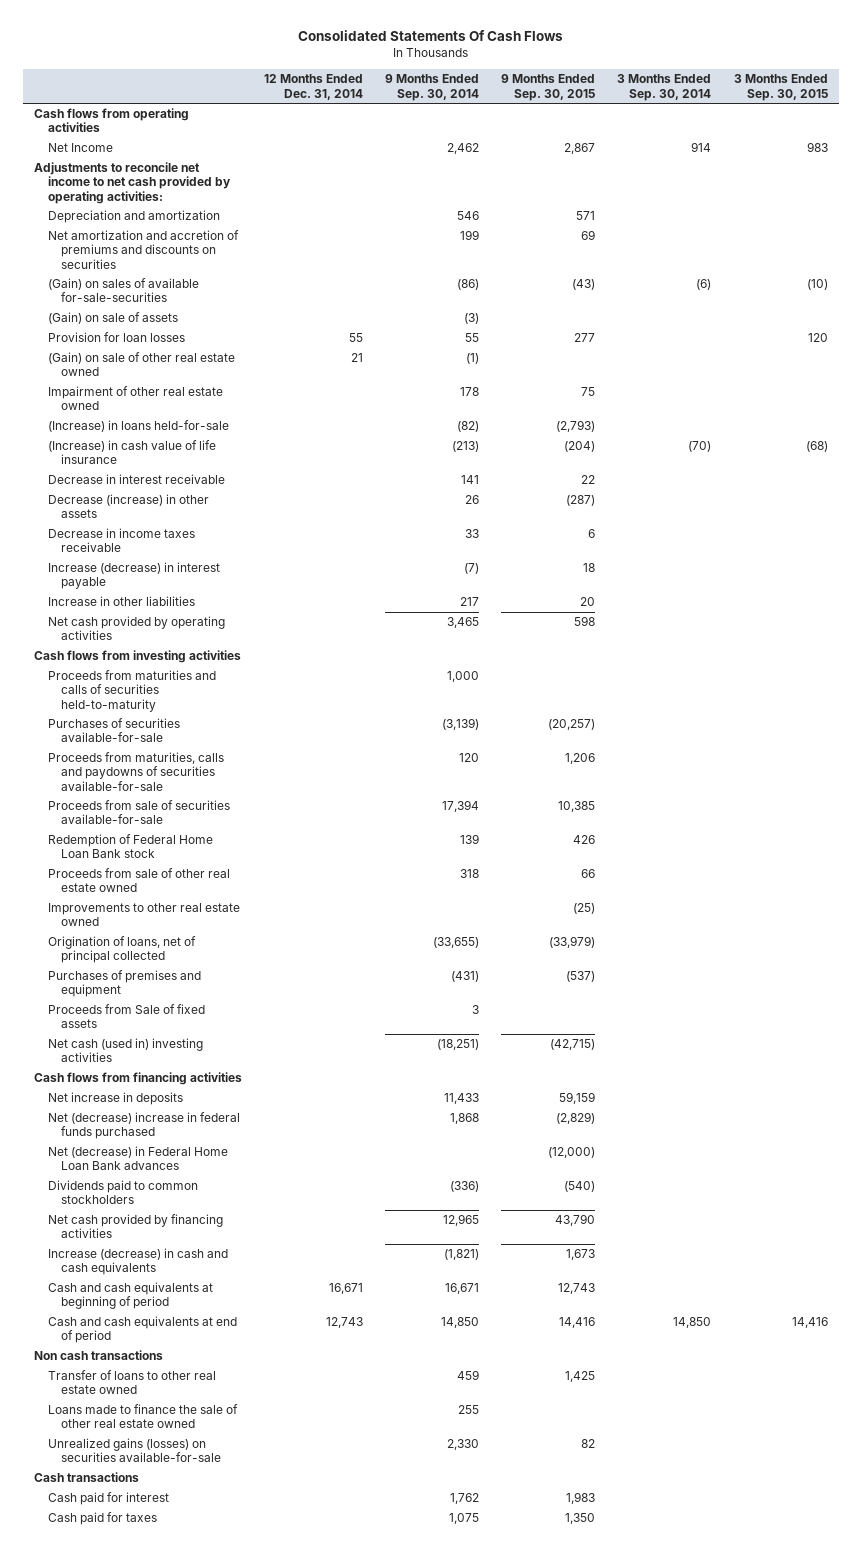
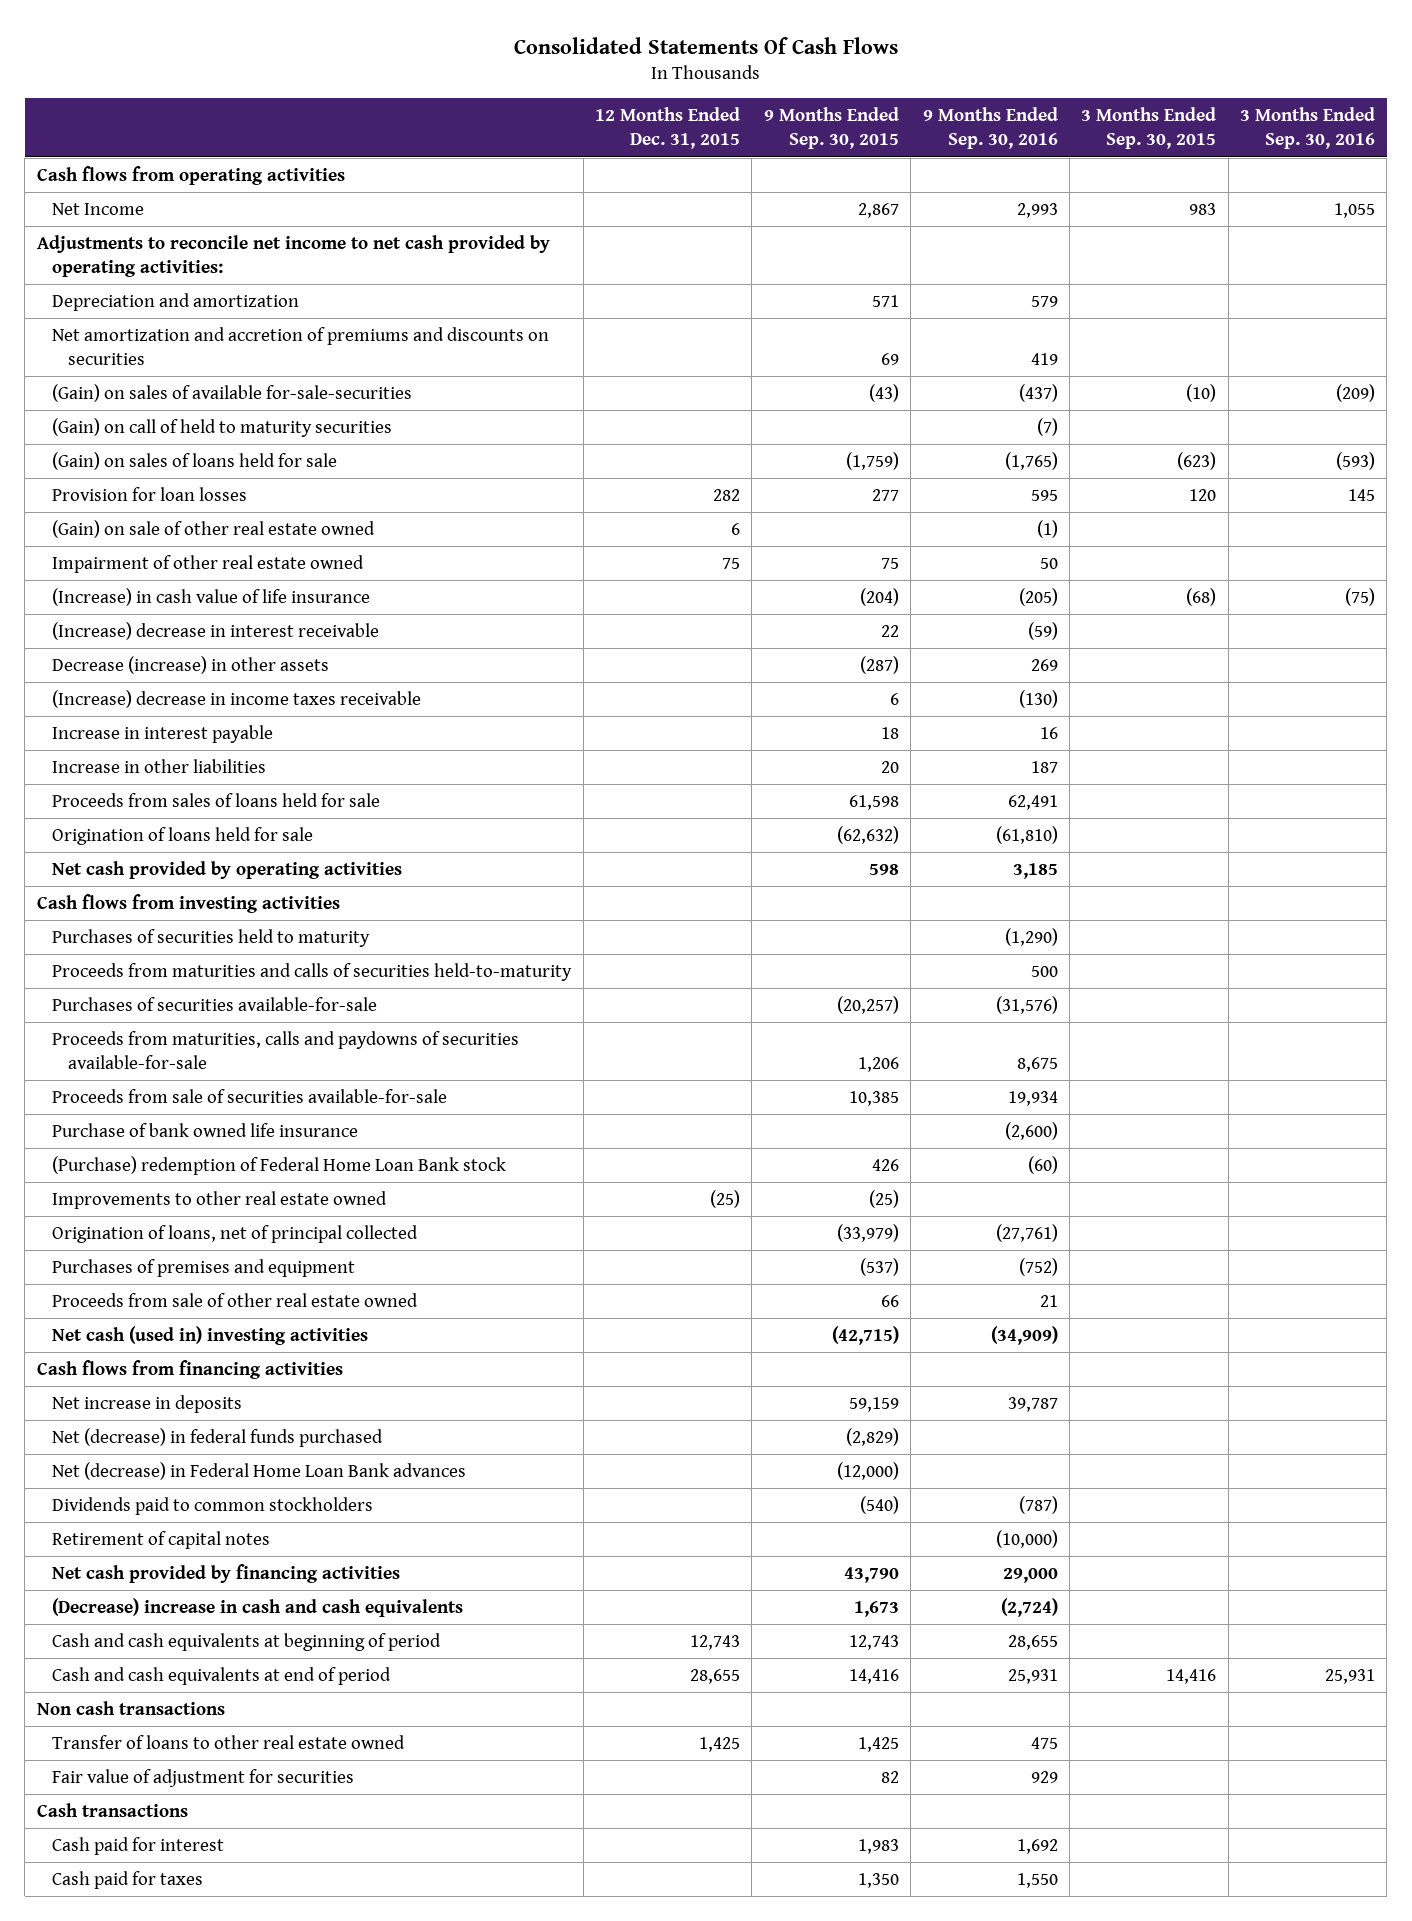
[264,74,364,100] 12 Months Ended Dec. 31, 2014 -> none
[385,74,480,101] 9 Months Ended Sep. 30, 2014 -> none
[617,74,712,101] 3 Months Ended Sep. 30, 2014 -> none
none -> [595,107,741,150] 12 Months Ended Dec. 31, 2015
none -> [922,107,1058,150] 9 Months Ended Sep. 30, 2016
none -> [1239,107,1375,150] 3 Months Ended Sep. 30, 2016
[47,312,178,325] (Gain) on sale of assets -> none
none -> [52,417,393,437] (Gain) on call of held to maturity securities
none -> [52,451,338,470] (Gain) on sales of loans held for sale
[47,420,229,433] (Increase) in loans held-for-sale -> none
[47,474,225,485] Decrease in interest receivable -> [52,621,380,640] (Increase) decrease in interest receivable
[47,528,195,553] Decrease in income taxes receivable -> [52,689,422,708] (Increase) decrease in income taxes receivable
[47,562,220,590] Increase (decrease) in interest payable -> [52,724,274,743] Increase in interest payable
none -> [52,792,381,807] Proceeds from sales of loans held for sale
none -> [52,826,314,845] Origination of loans held for sale
none -> [52,928,371,947] Purchases of securities held to maturity
none -> [52,1122,359,1137] Purchase of bank owned life insurance
[47,834,213,859] Redemption of Federal Home Loan Bank stock -> [52,1155,507,1175] (Purchase) redemption of Federal Home Loan Bank stock
[47,1004,205,1029] Proceeds from Sale of fixed assets -> none
[47,868,230,893] Proceeds from sale of other real estate owned -> [52,1292,419,1307] Proceeds from sale of other real estate owned
[47,1112,240,1140] Net (decrease) increase in federal funds purchased -> [52,1427,384,1447] Net (decrease) in federal funds purchased
none -> [52,1530,271,1549] Retirement of capital notes
[47,1248,228,1276] Increase (decrease) in cash and cash equivalents -> [52,1597,464,1617] (Decrease) increase in cash and cash equivalents
[47,1404,238,1429] Loans made to finance the sale of other real estate owned -> none
[47,1438,222,1463] Unrealized gains (losses) on securities available-for-sale -> none
none -> [52,1768,355,1787] Fair value of adjustment for securities

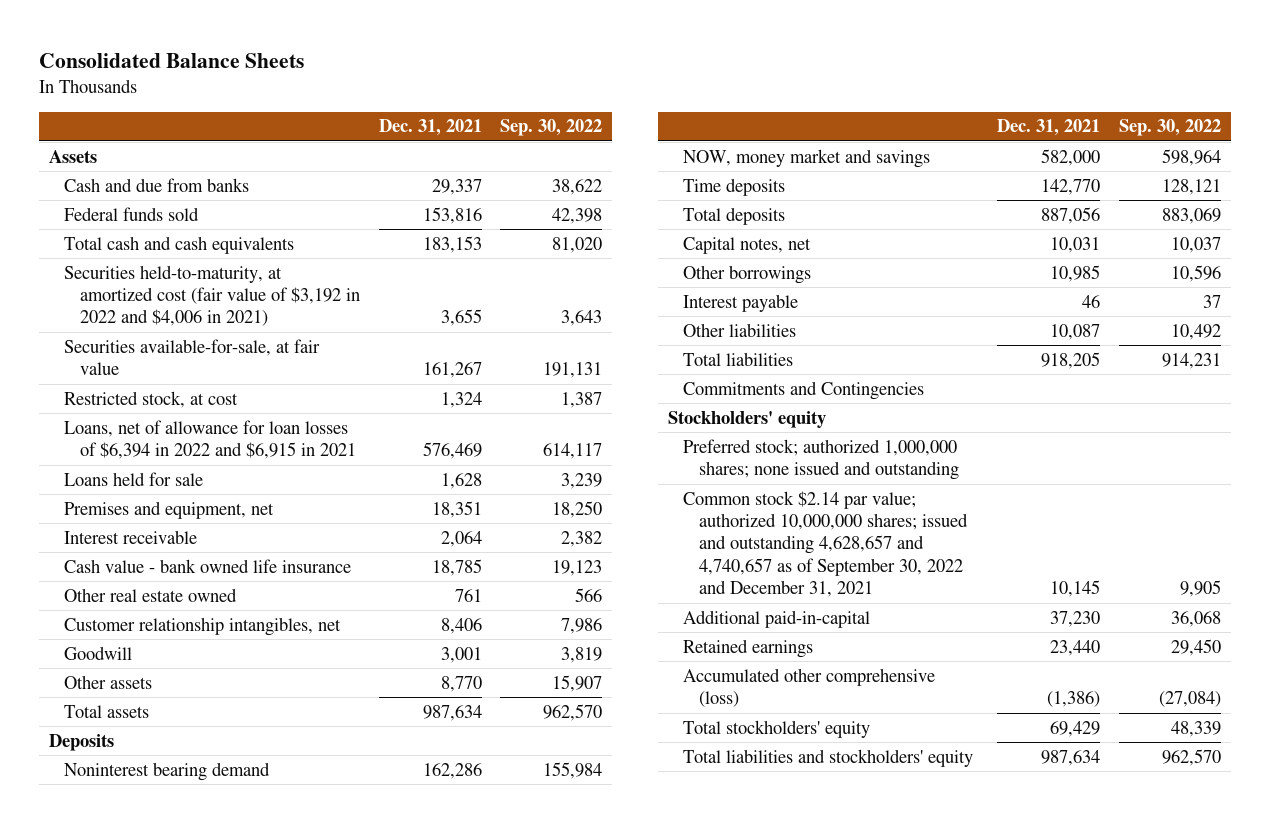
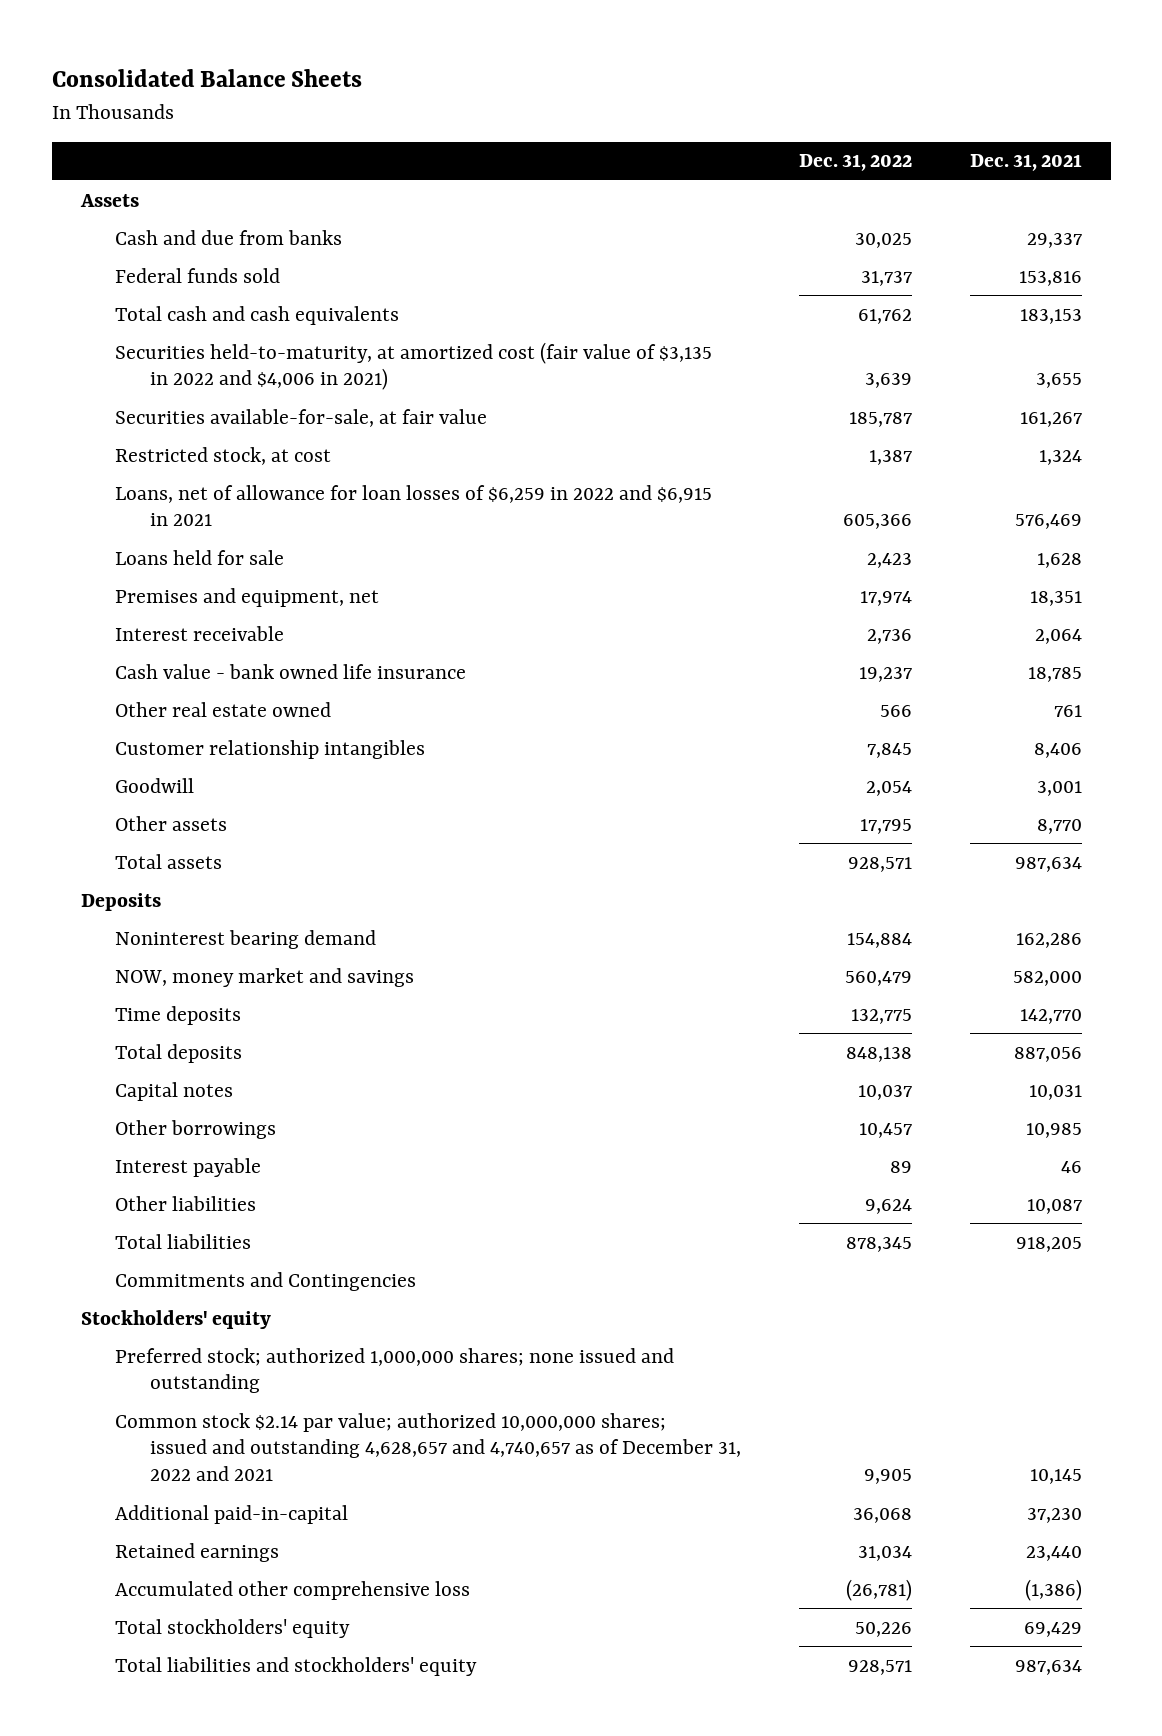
[500,119,603,137] Sep. 30, 2022 -> none
none -> [798,154,912,172] Dec. 31, 2022
[64,264,360,327] Securities held-to-maturity, at amortized cost (fair value of $3,192 in 2022 and $4,006 in 2021) -> [115,341,713,391] Securities held-to-maturity, at amortized cost (fair value of $3,135 in 2022 and $4,006 in 2021)
[64,419,356,460] Loans, net of allowance for loan losses of $6,394 in 2022 and $6,915 in 2021 -> [115,484,713,527] Loans, net of allowance for loan losses of $6,259 in 2022 and $6,915 in 2021
[64,616,342,636] Customer relationship intangibles, net -> [115,739,426,759] Customer relationship intangibles
[683,236,812,254] Capital notes, net -> [115,1081,234,1101] Capital notes
[683,490,968,598] Common stock $2.14 par value; authorized 10,000,000 shares; issued and outstanding 4,628,657 and 4,740,657 as of September 30, 2022 and December 31, 2021 -> [115,1412,742,1482] Common stock $2.14 par value; authorized 10,000,000 shares; issued and outstanding 4,628,657 and 4,740,657 as of December 31, 2022 and 2021
[683,667,936,708] Accumulated other comprehensive (loss) -> [115,1580,471,1600] Accumulated other comprehensive loss

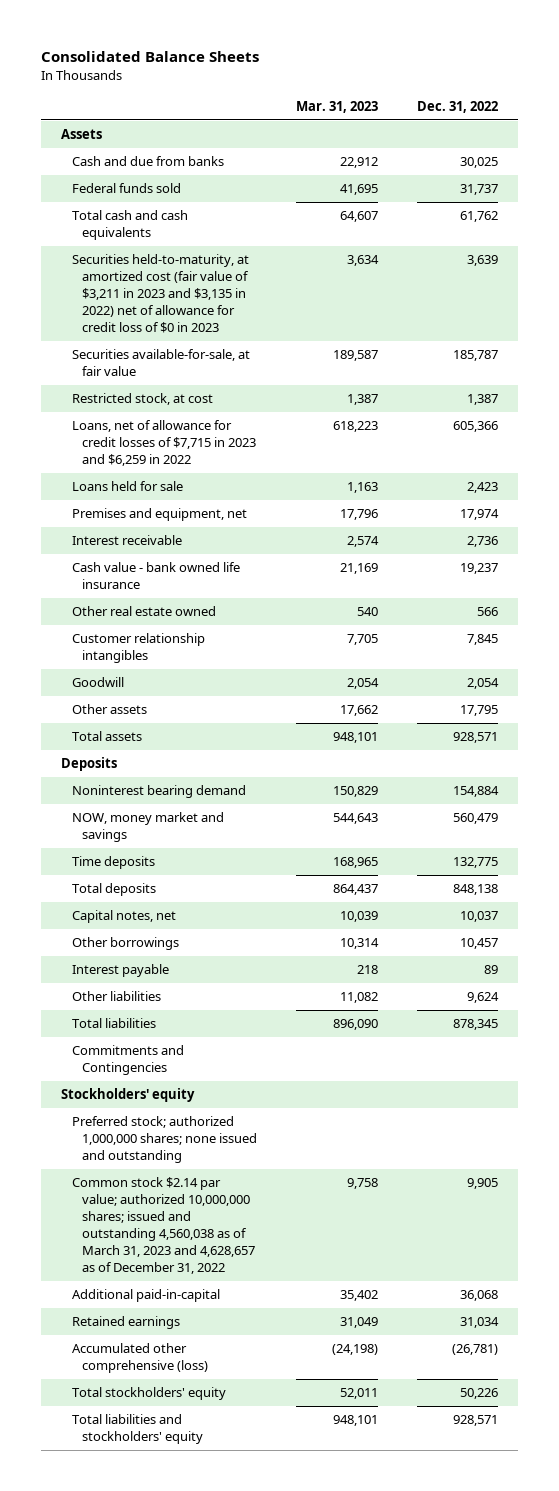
[969,154,1082,172] Dec. 31, 2021 -> none
none -> [296,101,379,114] Mar. 31, 2023
[115,341,713,391] Securities held-to-maturity, at amortized cost (fair value of $3,135 in 2022 and $4,006 in 2021) -> [71,254,250,334] Securities held-to-maturity, at amortized cost (fair value of $3,211 in 2023 and $3,135 in 2022) net of allowance for credit loss of $0 in 2023
[115,484,713,527] Loans, net of allowance for loan losses of $6,259 in 2022 and $6,915 in 2021 -> [71,420,257,467] Loans, net of allowance for credit losses of $7,715 in 2023 and $6,259 in 2022
[115,1081,234,1101] Capital notes -> [71,910,176,924] Capital notes, net
[115,1412,742,1482] Common stock $2.14 par value; authorized 10,000,000 shares; issued and outstanding 4,628,657 and 4,740,657 as of December 31, 2022 and 2021 -> [71,1177,256,1275] Common stock $2.14 par value; authorized 10,000,000 shares; issued and outstanding 4,560,038 as of March 31, 2023 and 4,628,657 as of December 31, 2022
[115,1580,471,1600] Accumulated other comprehensive loss -> [71,1343,209,1374] Accumulated other comprehensive (loss)

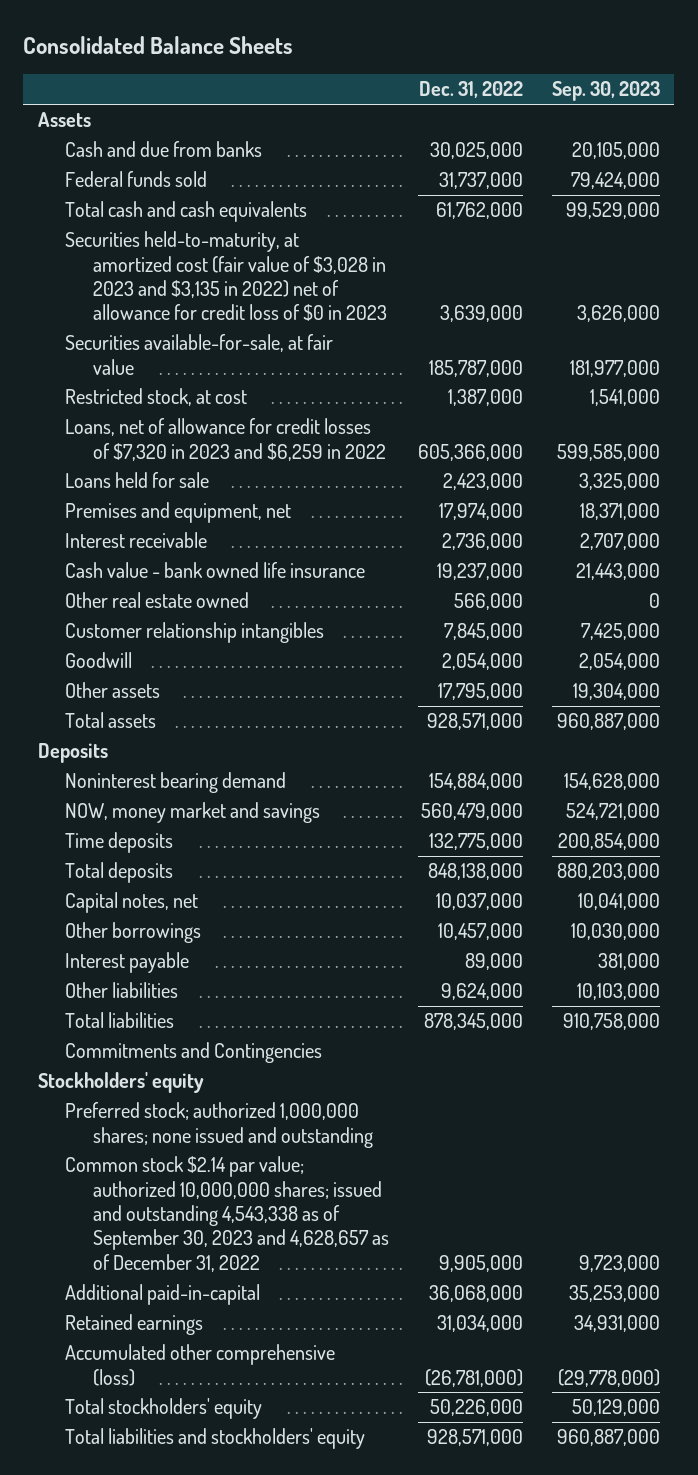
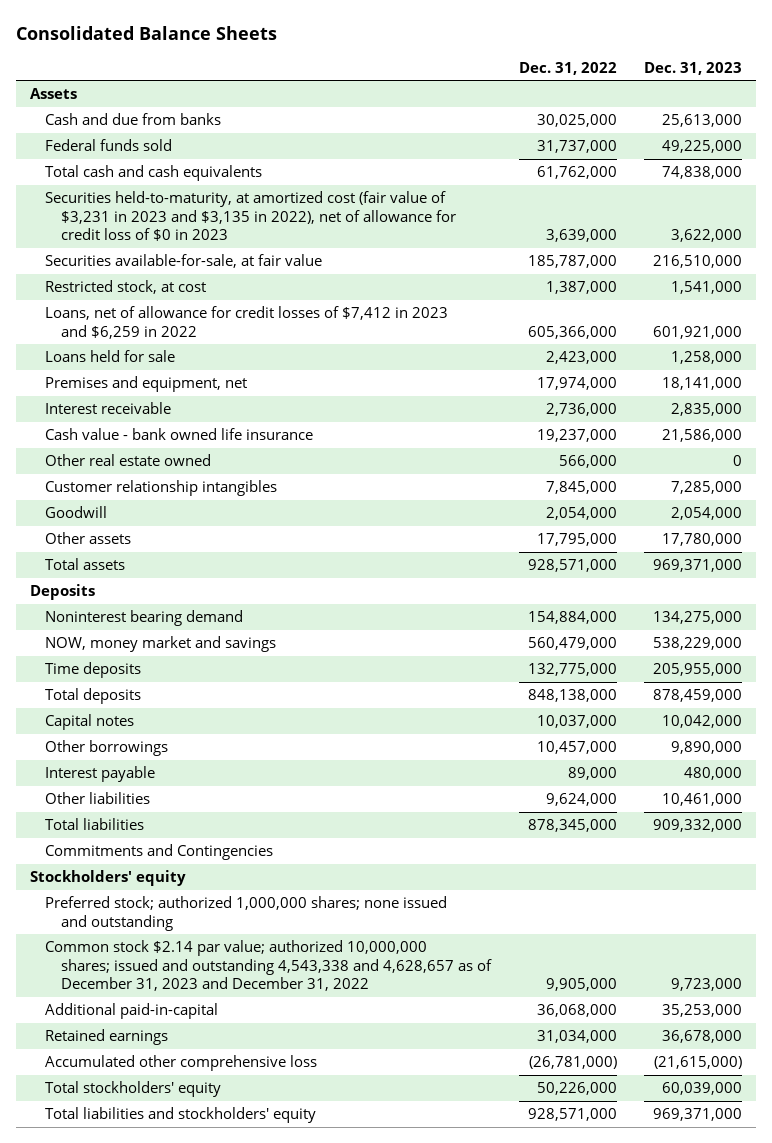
[551,81,660,102] Sep. 30, 2023 -> none
none -> [644,61,743,75] Dec. 31, 2023
[65,231,387,322] Securities held-to-maturity, at amortized cost (fair value of $3,028 in 2023 and $3,135 in 2022) net of allowance for credit loss of $0 in 2023 -> [45,191,456,242] Securities held-to-maturity, at amortized cost (fair value of $3,231 in 2023 and $3,135 in 2022), net of allowance for credit loss of $0 in 2023
[65,418,386,461] Loans, net of allowance for credit losses of $7,320 in 2023 and $6,259 in 2022 -> [45,306,449,339] Loans, net of allowance for credit losses of $7,412 in 2023 and $6,259 in 2022
[65,892,199,914] Capital notes, net -> [45,714,135,731] Capital notes
[65,1156,389,1272] Common stock $2.14 par value; authorized 10,000,000 shares; issued and outstanding 4,543,338 as of September 30, 2023 and 4,628,657 as of December 31, 2022 -> [45,940,492,992] Common stock $2.14 par value; authorized 10,000,000 shares; issued and outstanding 4,543,338 and 4,628,657 as of December 31, 2023 and December 31, 2022
[65,1344,336,1386] Accumulated other comprehensive (loss) -> [45,1055,318,1072] Accumulated other comprehensive loss

